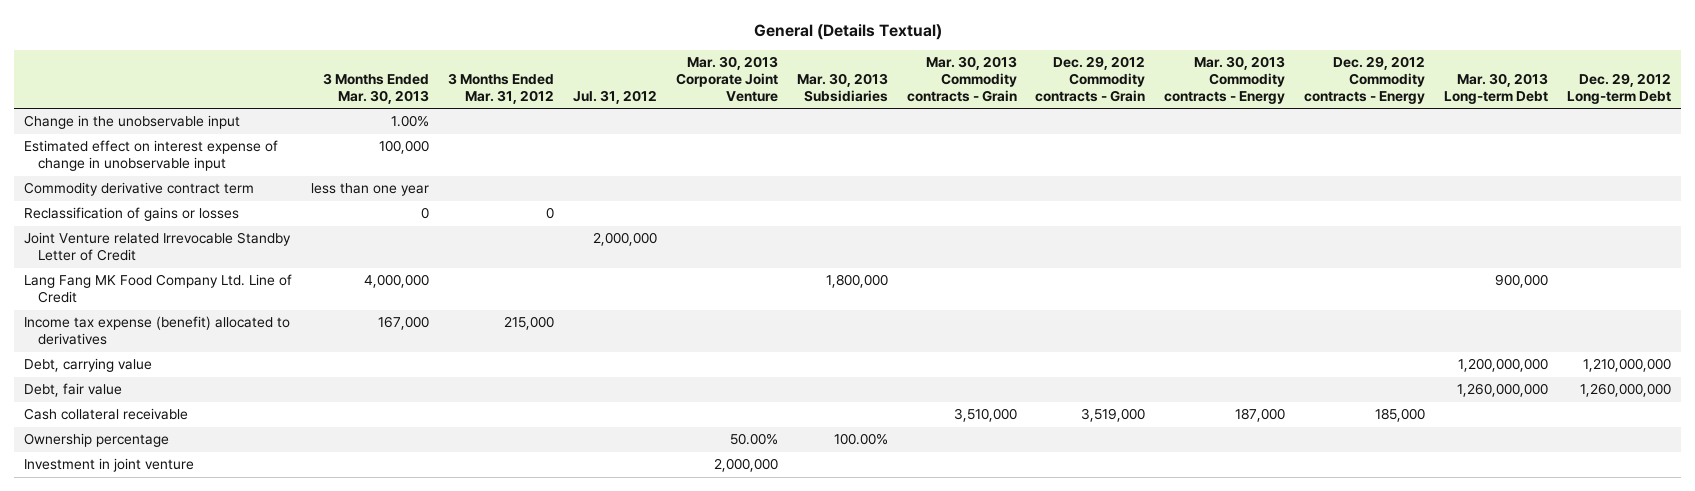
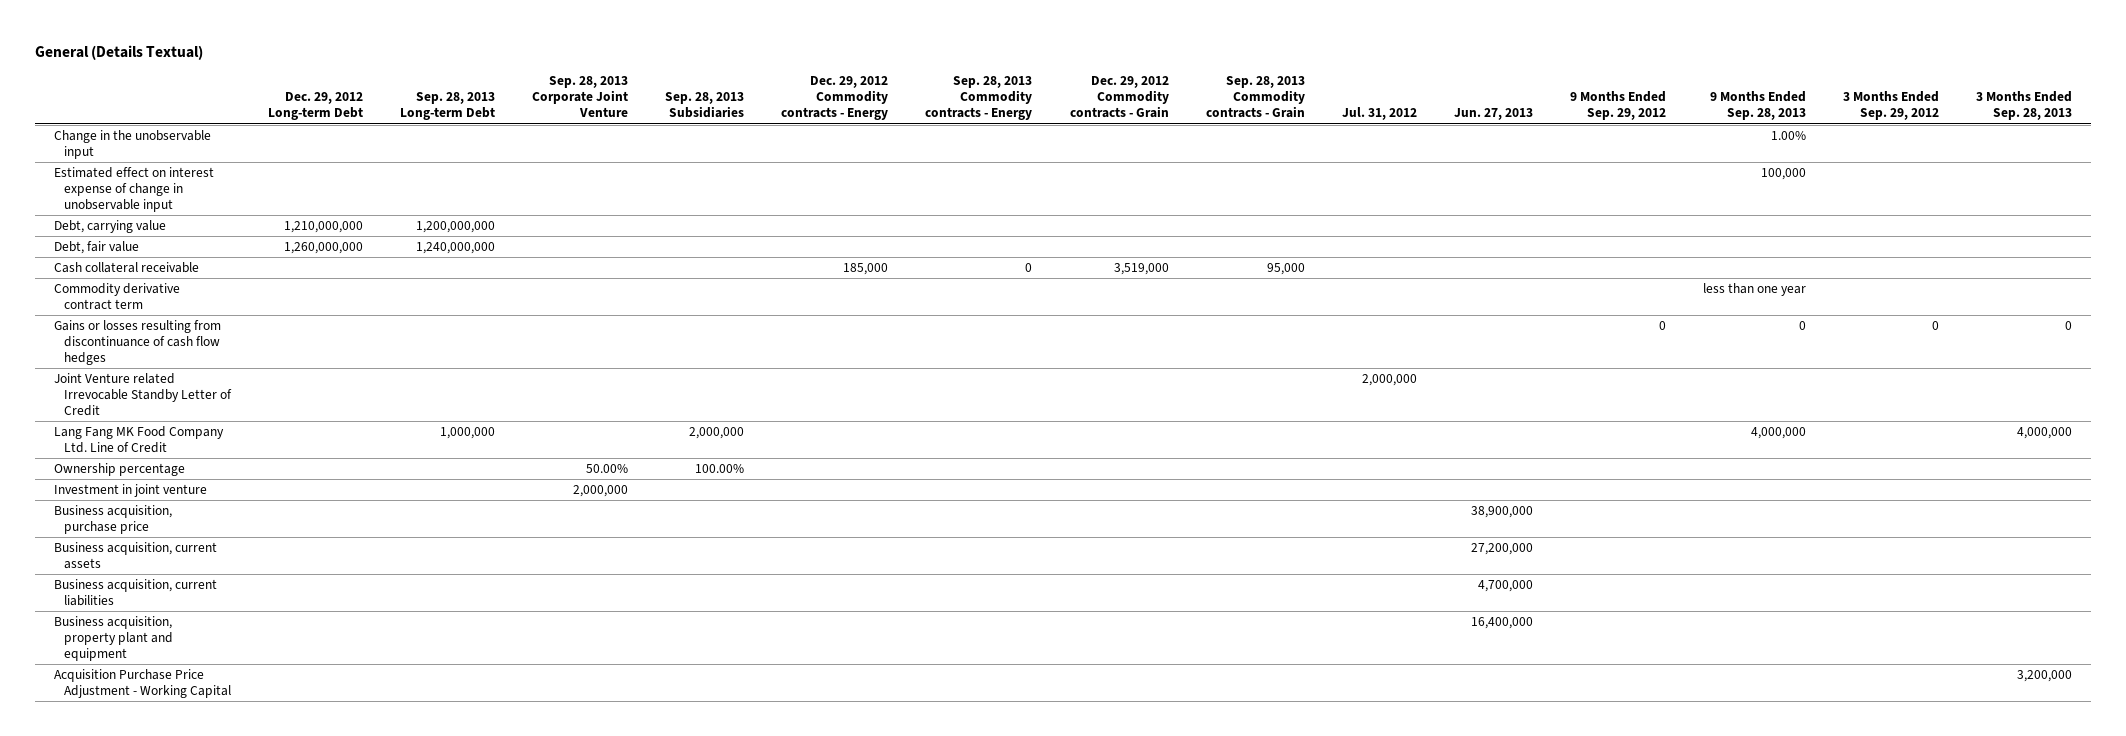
[322,73,429,104] 3 Months Ended Mar. 30, 2013 -> none
[447,73,554,104] 3 Months Ended Mar. 31, 2012 -> none
[675,56,778,102] Mar. 30, 2013 Corporate Joint Venture -> none
[796,73,888,102] Mar. 30, 2013 Subsidiaries -> none
[906,56,1017,102] Mar. 30, 2013 Commodity contracts - Grain -> none
[1164,56,1286,104] Mar. 30, 2013 Commodity contracts - Energy -> none
[1444,73,1549,104] Mar. 30, 2013 Long-term Debt -> none
none -> [400,92,496,121] Sep. 28, 2013 Long-term Debt
none -> [532,76,629,118] Sep. 28, 2013 Corporate Joint Venture
none -> [665,92,745,119] Sep. 28, 2013 Subsidiaries
none -> [925,76,1033,121] Sep. 28, 2013 Commodity contracts - Energy
none -> [1205,76,1305,119] Sep. 28, 2013 Commodity contracts - Grain
none -> [1453,108,1533,121] Jun. 27, 2013
none -> [1569,91,1666,121] 9 Months Ended Sep. 29, 2012
none -> [1709,91,1806,121] 9 Months Ended Sep. 28, 2013
none -> [1842,91,1939,121] 3 Months Ended Sep. 29, 2012
none -> [1975,91,2072,121] 3 Months Ended Sep. 28, 2013
[23,207,239,222] Reclassification of gains or losses -> none
[23,316,290,346] Income tax expense (benefit) allocated to derivatives -> none
[23,182,254,197] Commodity derivative contract term -> [53,283,180,311] Commodity derivative contract term
none -> [53,320,221,366] Gains or losses resulting from discontinuance of cash flow hedges
[23,232,291,262] Joint Venture related Irrevocable Standby Letter of Credit -> [53,373,233,417] Joint Venture related Irrevocable Standby Letter of Credit
[23,274,292,304] Lang Fang MK Food Company Ltd. Line of Credit -> [53,426,224,454] Lang Fang MK Food Company Ltd. Line of Credit
none -> [53,505,172,535] Business acquisition, purchase price
none -> [53,542,217,570] Business acquisition, current assets
none -> [53,579,217,607] Business acquisition, current liabilities
none -> [53,616,174,662] Business acquisition, property plant and equipment
none -> [53,669,232,699] Acquisition Purchase Price Adjustment - Working Capital

